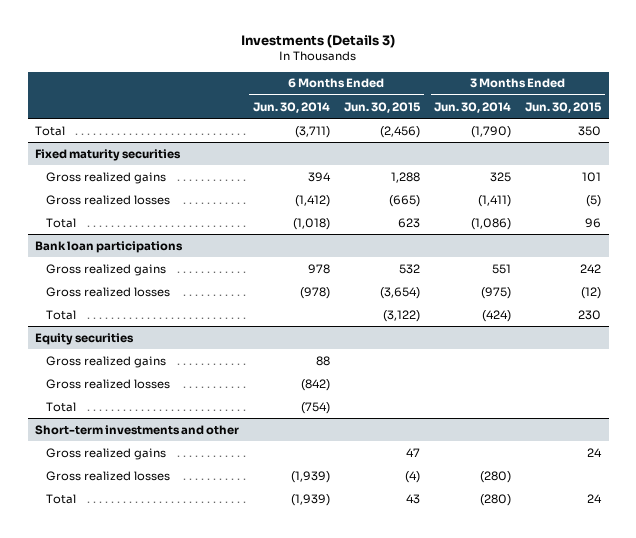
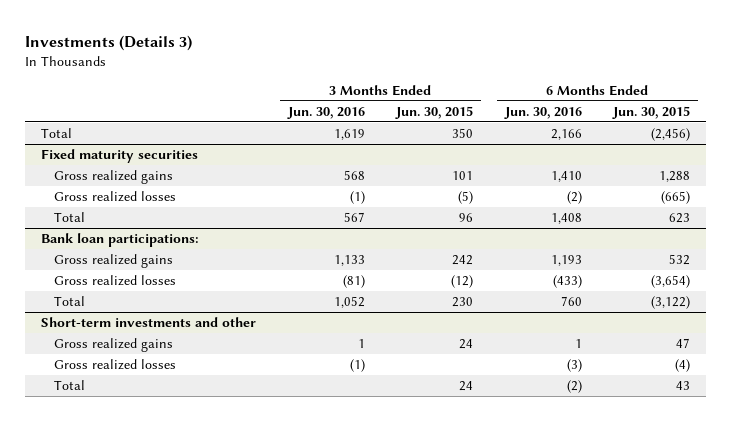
[252,101,330,113] Jun. 30, 2014 -> none
[434,101,512,113] Jun. 30, 2014 -> none
none -> [286,106,365,119] Jun. 30, 2016
none -> [503,106,582,119] Jun. 30, 2016
[34,240,183,253] Bank loan participations -> [40,233,199,248] Bank loan participations:
[34,332,134,345] Equity securities -> none
[45,355,166,368] Gross realized gains -> none
[45,378,170,389] Gross realized losses -> none
[45,401,76,412] Total -> none

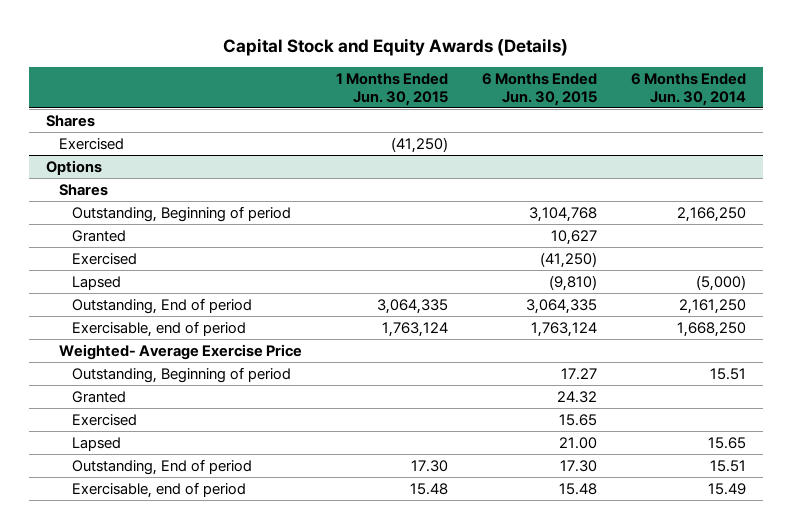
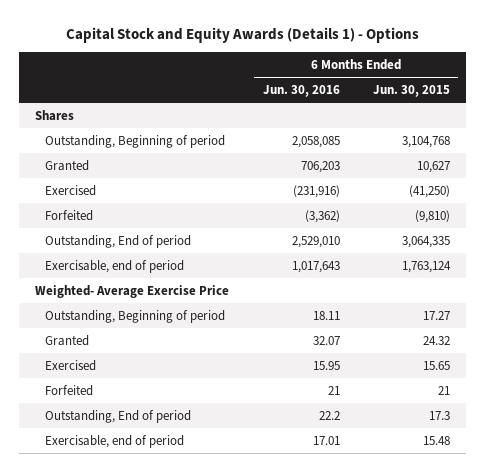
[222,38,568,57] Capital Stock and Equity Awards (Details) -> [65,26,419,43] Capital Stock and Equity Awards (Details 1) - Options
[335,73,448,106] 1 Months Ended Jun. 30, 2015 -> none
[630,73,746,106] 6 Months Ended Jun. 30, 2014 -> none
none -> [262,84,340,97] Jun. 30, 2016
[58,137,124,150] Exercised -> none
[45,159,102,175] Options -> none
[58,183,108,196] Shares -> none
[71,275,121,290] Lapsed -> [45,209,94,221] Forfeited
[71,436,121,451] Lapsed -> none
none -> [45,384,94,396] Forfeited
[559,459,597,472] 17.30 -> [428,410,450,420] 17.3

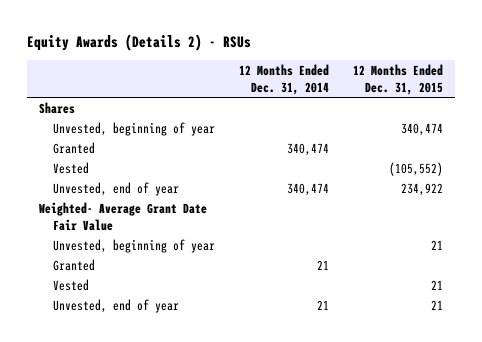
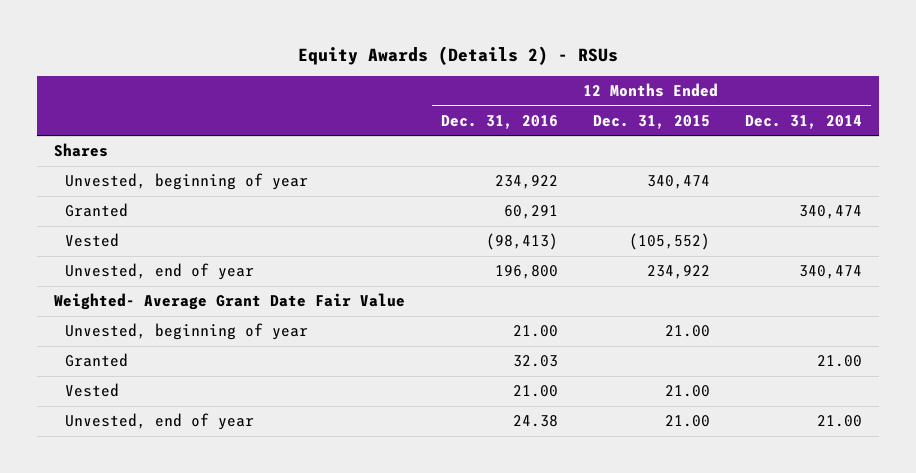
none -> [440,114,558,129] Dec. 31, 2016
[430,239,443,250] 21 -> [664,325,710,338] 21.00
[316,259,329,270] 21 -> [816,355,862,368] 21.00
[430,279,443,290] 21 -> [664,385,710,398] 21.00
[316,299,329,310] 21 -> [816,415,862,428] 21.00
[430,299,443,310] 21 -> [664,415,710,428] 21.00

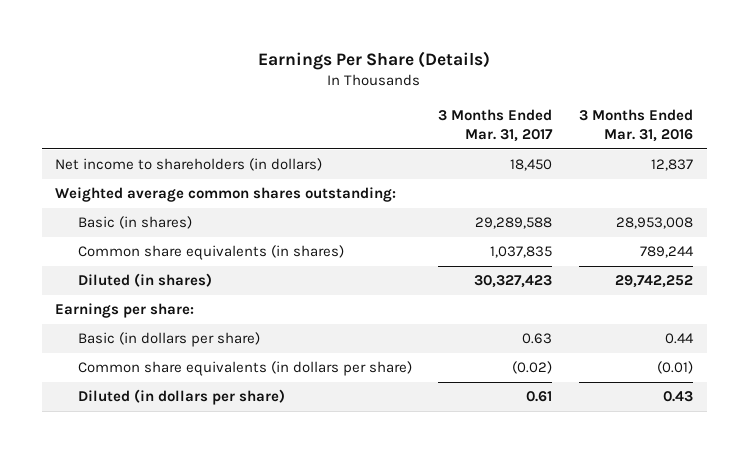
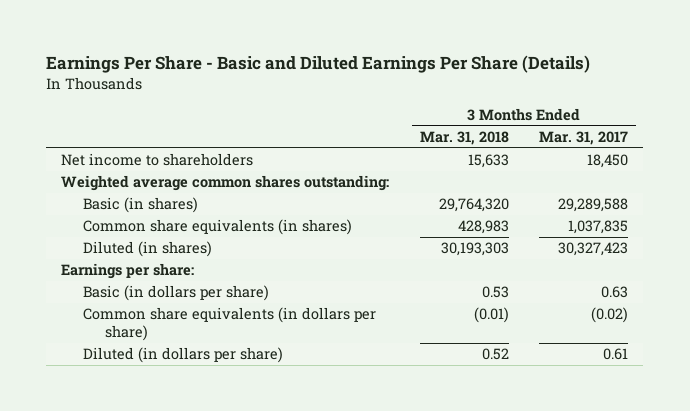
[258,51,491,71] Earnings Per Share (Details) -> [46,54,591,73] Earnings Per Share - Basic and Diluted Earnings Per Share (Details)
[579,108,694,142] 3 Months Ended Mar. 31, 2016 -> none
none -> [419,131,509,146] Mar. 31, 2018
[55,158,323,172] Net income to shareholders (in dollars) -> [61,153,254,167] Net income to shareholders

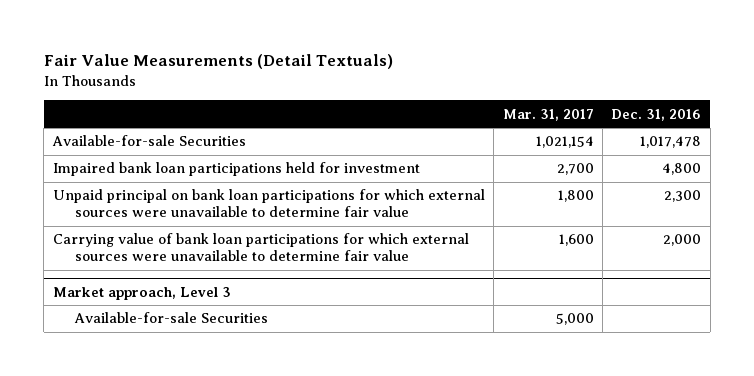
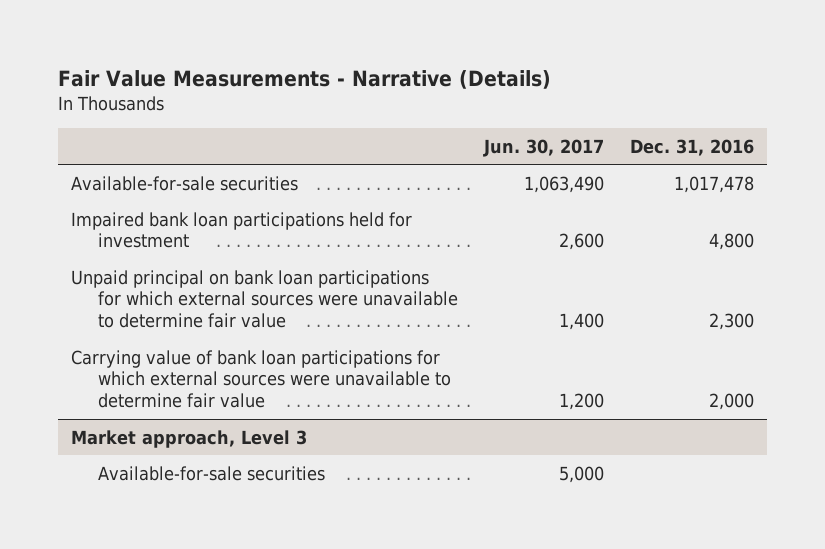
[43,54,393,70] Fair Value Measurements (Detail Textuals) -> [57,69,551,89] Fair Value Measurements - Narrative (Details)
[502,108,594,121] Mar. 31, 2017 -> none
none -> [483,138,605,157] Jun. 30, 2017
[51,135,246,147] Available-for-sale Securities -> [70,175,298,191] Available-for-sale securities
[73,312,268,324] Available-for-sale Securities -> [98,465,326,481] Available-for-sale securities

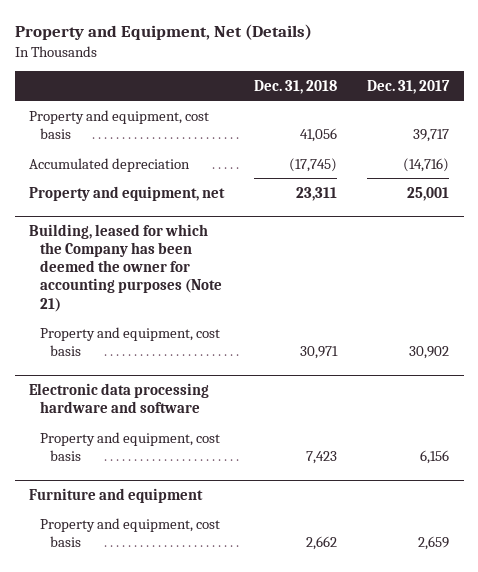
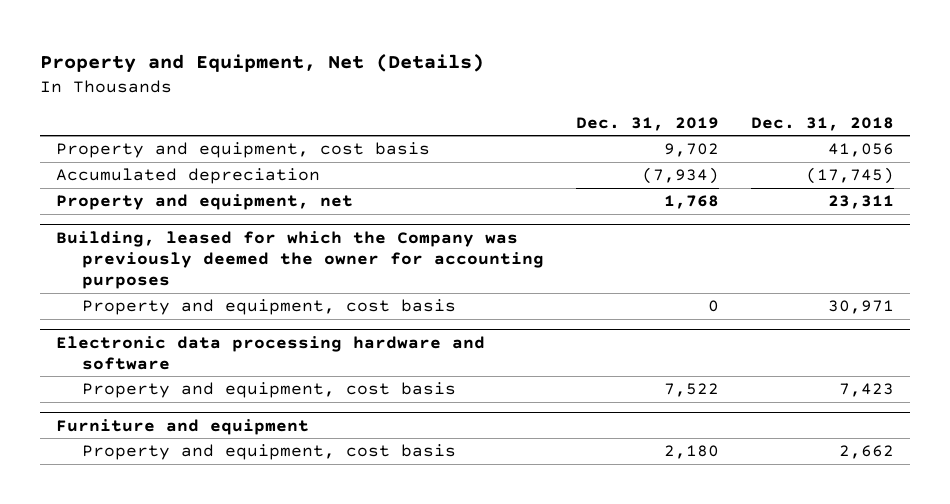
[366,79,450,94] Dec. 31, 2017 -> none
none -> [576,116,720,131] Dec. 31, 2019
[29,223,222,312] Building, leased for which the Company has been deemed the owner for accounting purposes (Note 21) -> [55,230,544,289] Building, leased for which the Company was previously deemed the owner for accounting purposes

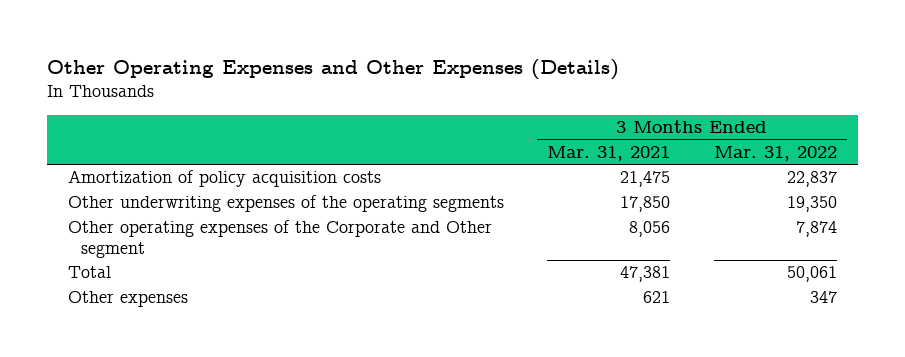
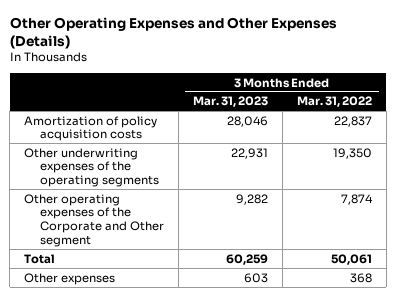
[547,146,671,162] Mar. 31, 2021 -> none
none -> [192,96,268,108] Mar. 31, 2023
[809,291,837,304] 347 -> [349,272,372,283] 368

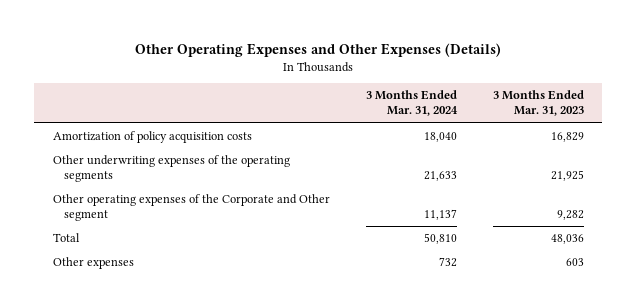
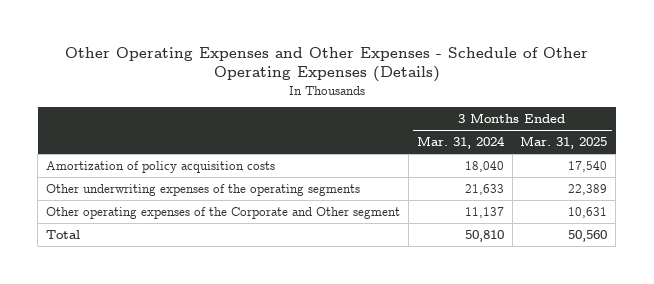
[135,42,502,57] Other Operating Expenses and Other Expenses (Details) -> [64,46,588,83] Other Operating Expenses and Other Expenses - Schedule of Other Operating Expenses (Details)
[493,90,585,117] 3 Months Ended Mar. 31, 2023 -> none
none -> [520,136,608,150] Mar. 31, 2025
[52,257,134,270] Other expenses -> none

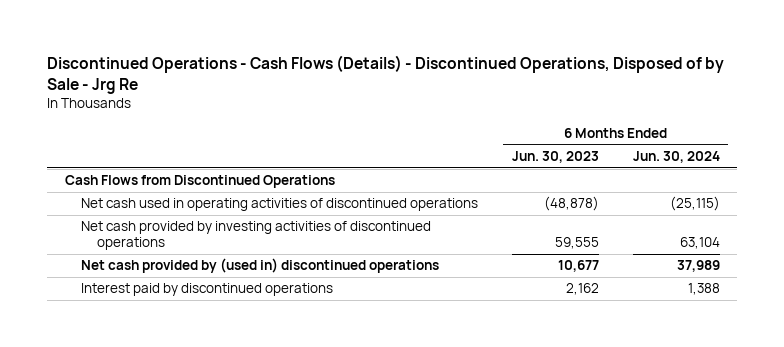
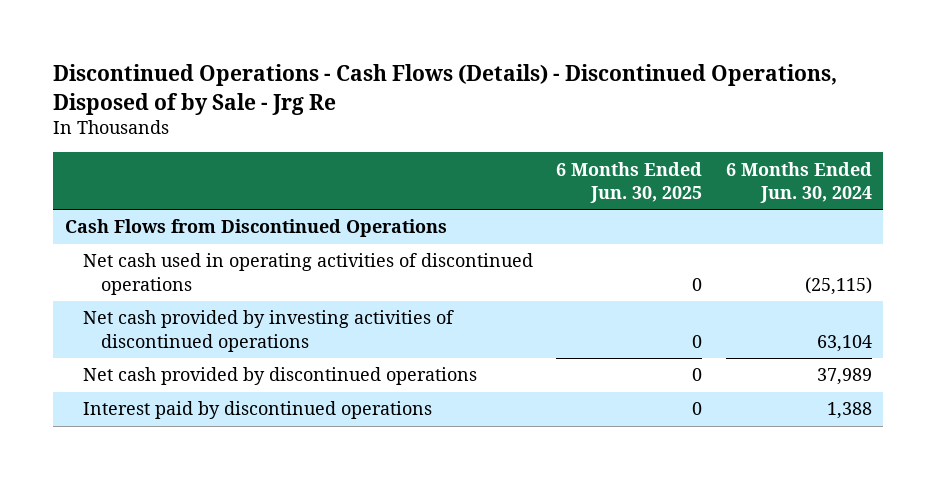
[511,151,599,164] Jun. 30, 2023 -> none
none -> [556,161,703,203] 6 Months Ended Jun. 30, 2025
[80,258,439,274] Net cash provided by (used in) discontinued operations -> [82,367,477,386] Net cash provided by discontinued operations

